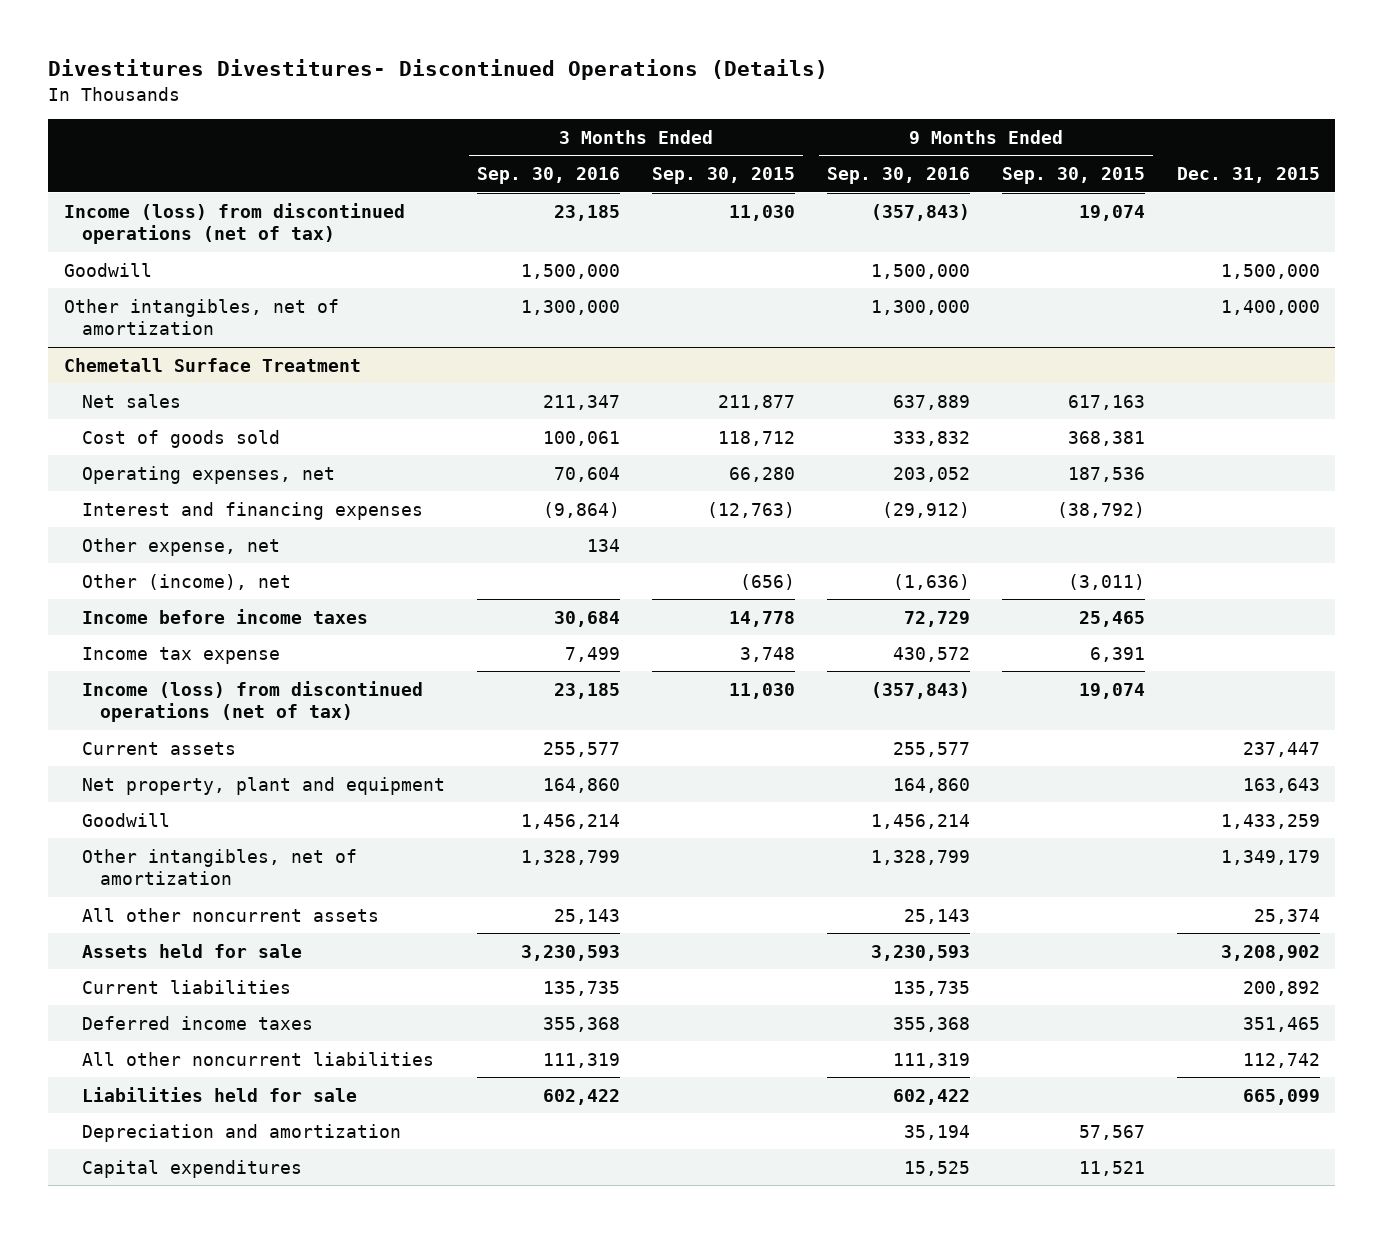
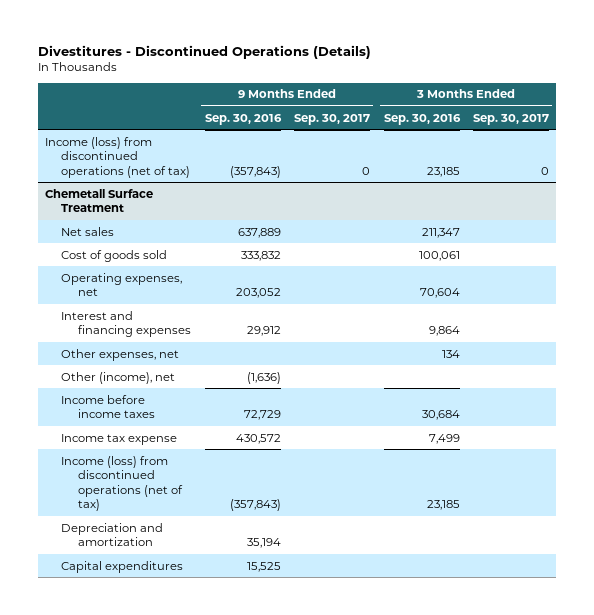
[48,59,829,81] Divestitures Divestitures- Discontinued Operations (Details) -> [37,44,371,59] Divestitures - Discontinued Operations (Details)
[651,167,795,185] Sep. 30, 2015 -> none
[1001,167,1145,185] Sep. 30, 2015 -> none
[1176,167,1320,184] Dec. 31, 2015 -> none
none -> [294,113,371,125] Sep. 30, 2017
none -> [473,113,550,125] Sep. 30, 2017
[64,262,153,277] Goodwill -> none
[64,298,340,336] Other intangibles, net of amortization -> none
[543,501,621,518] (9,864) -> [428,326,460,337] 9,864
[881,501,970,518] (29,912) -> [246,326,281,337] 29,912
[82,537,281,556] Other expense, net -> [61,348,180,361] Other expenses, net
[82,741,237,755] Current assets -> none
[82,776,446,795] Net property, plant and equipment -> none
[82,812,171,827] Goodwill -> none
[82,848,358,886] Other intangibles, net of amortization -> none
[82,907,380,922] All other noncurrent assets -> none
[82,943,303,958] Assets held for sale -> none
[82,979,292,994] Current liabilities -> none
[82,1015,314,1030] Deferred income taxes -> none
[82,1051,435,1066] All other noncurrent liabilities -> none
[82,1086,358,1102] Liabilities held for sale -> none

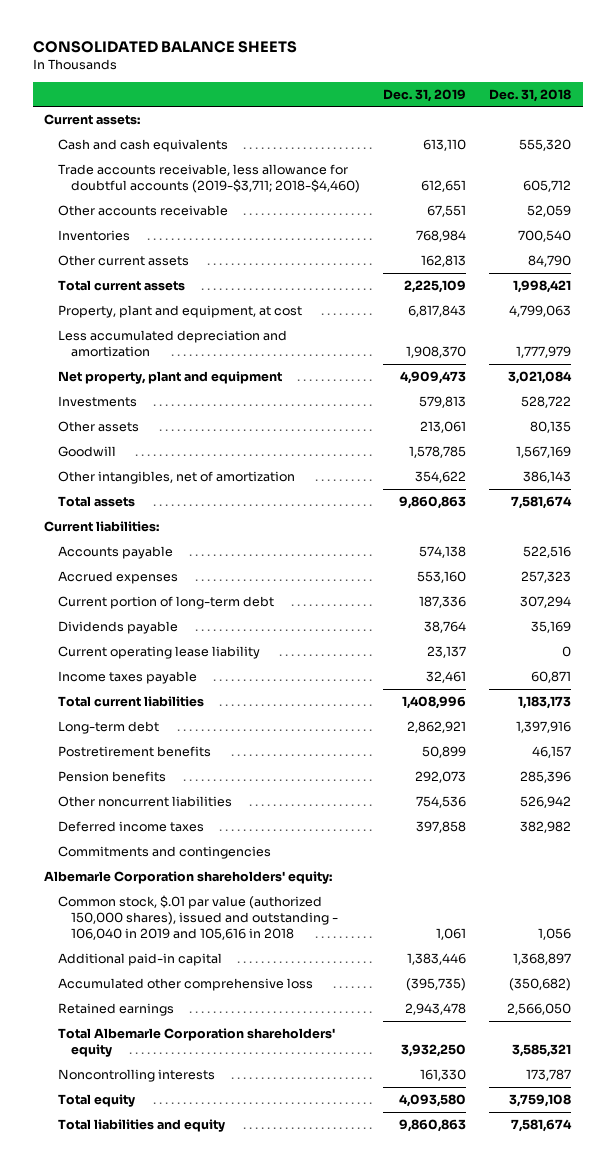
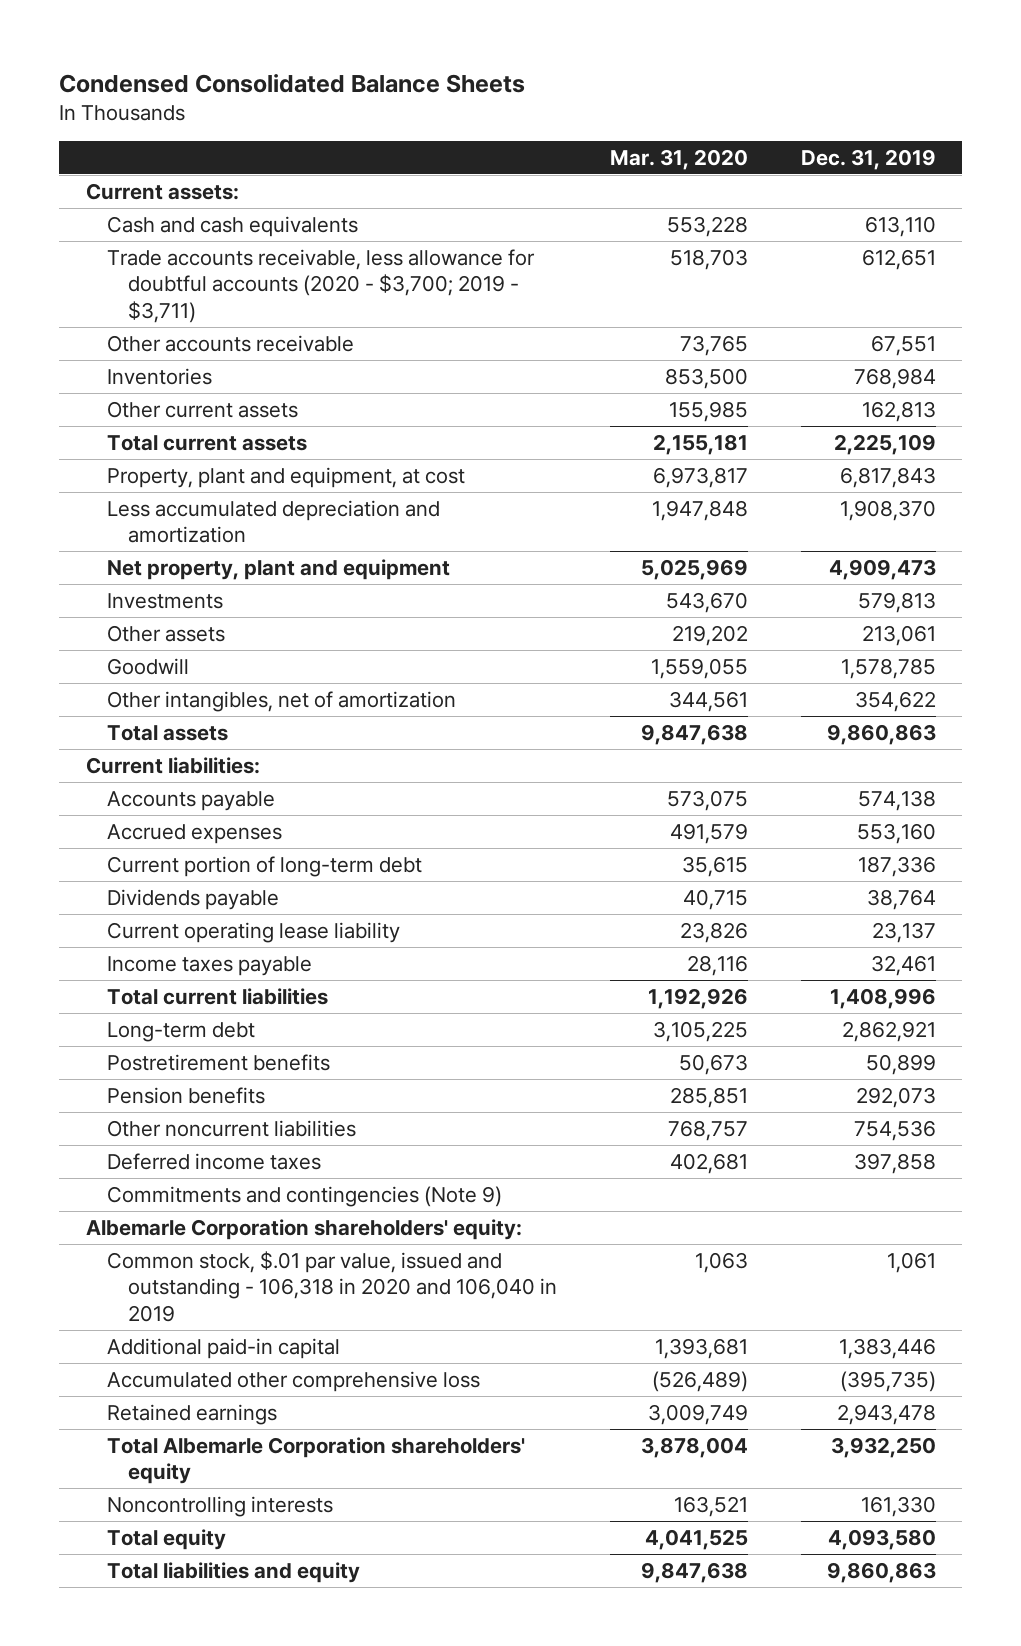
[32,41,297,54] CONSOLIDATED BALANCE SHEETS -> [59,73,526,93] Condensed Consolidated Balance Sheets
[489,88,572,102] Dec. 31, 2018 -> none
none -> [609,148,748,170] Mar. 31, 2020
[57,163,361,193] Trade accounts receivable, less allowance for doubtful accounts (2019-$3,711; 2018-$4,460) -> [106,248,535,323] Trade accounts receivable, less allowance for doubtful accounts (2020 - $3,700; 2019 - $3,711)
[57,845,271,859] Commitments and contingencies -> [106,1185,502,1207] Commitments and contingencies (Note 9)
[57,894,339,940] Common stock, $.01 par value (authorized 150,000 shares), issued and outstanding - 106,040 in 2019 and 105,616 in 2018 -> [106,1250,557,1322] Common stock, $.01 par value, issued and outstanding - 106,318 in 2020 and 106,040 in 2019

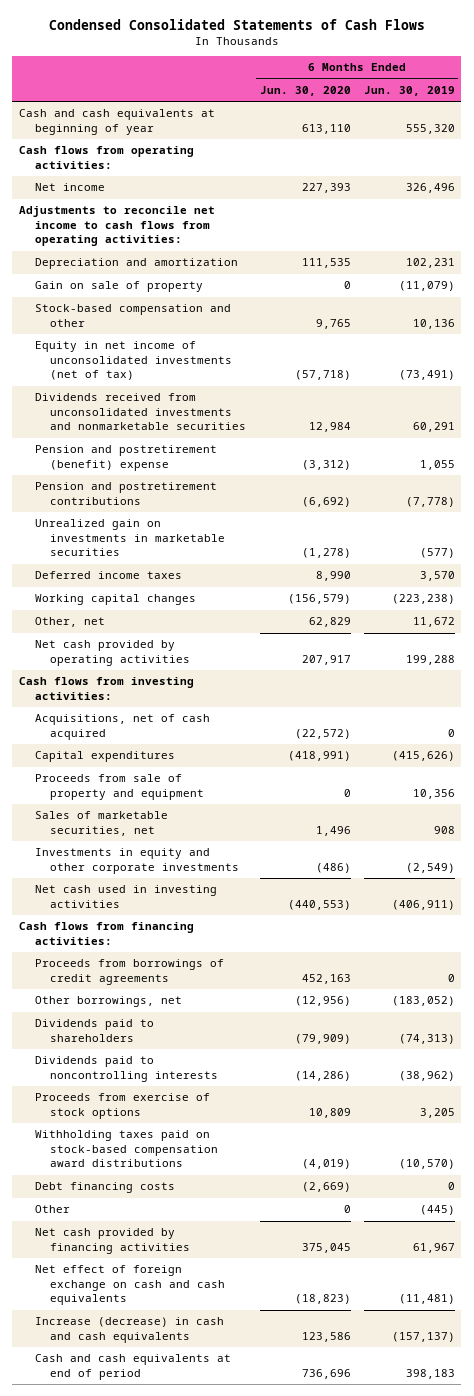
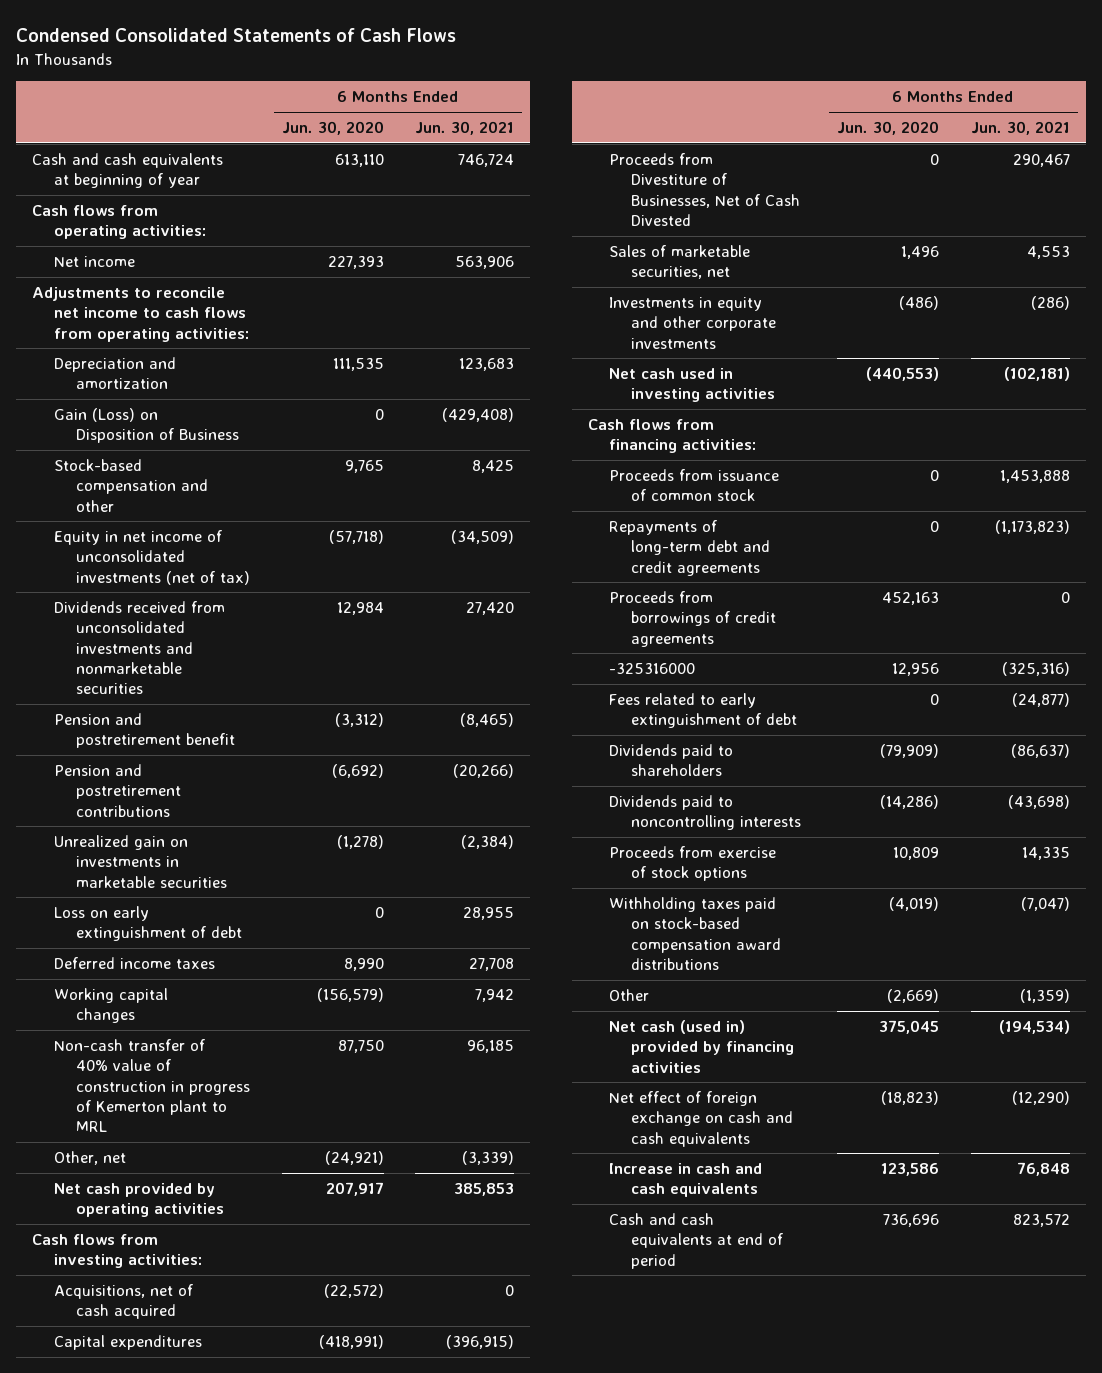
[363,86,455,97] Jun. 30, 2019 -> none
none -> [415,121,515,136] Jun. 30, 2021
[34,281,203,293] Gain on sale of property -> none
none -> [54,408,239,444] Gain (Loss) on Disposition of Business
[34,445,217,471] Pension and postretirement (benefit) expense -> [54,713,235,749] Pension and postretirement benefit
none -> [54,906,242,942] Loss on early extinguishment of debt
none -> [54,1039,250,1133] Non-cash transfer of 40% value of construction in progress of Kemerton plant to MRL
[308,617,351,628] 62,829 -> [324,1151,384,1166] (24,921)
[34,774,205,800] Proceeds from sale of property and equipment -> none
none -> [609,153,801,227] Proceeds from Divestiture of Businesses, Net of Cash Divested
none -> [609,469,780,502] Proceeds from issuance of common stock
none -> [609,520,771,576] Repayments of long-term debt and credit agreements
[34,996,182,1008] Other borrowings, net -> none
none -> [609,663,696,675] -325316000
none -> [609,693,798,729] Fees related to early extinguishment of debt
[34,1182,175,1194] Debt financing costs -> none
[343,1205,351,1214] 0 -> [886,989,939,1004] (2,669)
[34,1228,191,1254] Net cash provided by financing activities -> [609,1020,795,1073] Net cash (used in) provided by financing activities
[34,1317,224,1343] Increase (decrease) in cash and cash equivalents -> [609,1163,763,1198] Increase in cash and cash equivalents

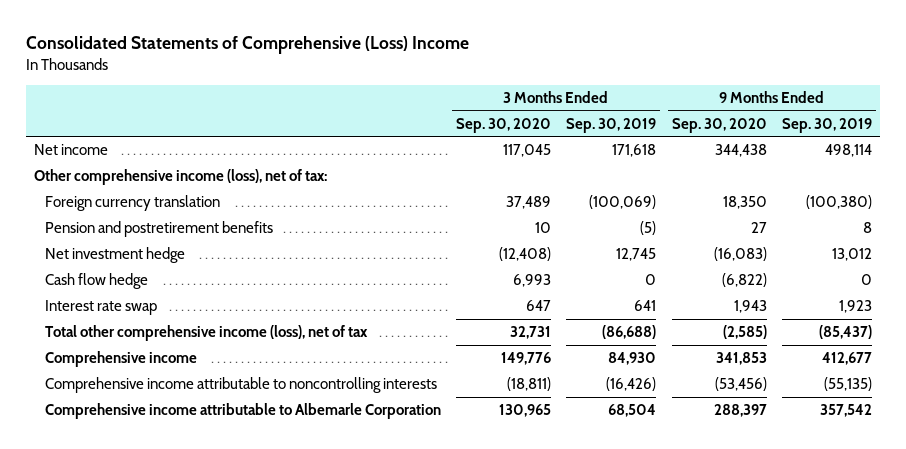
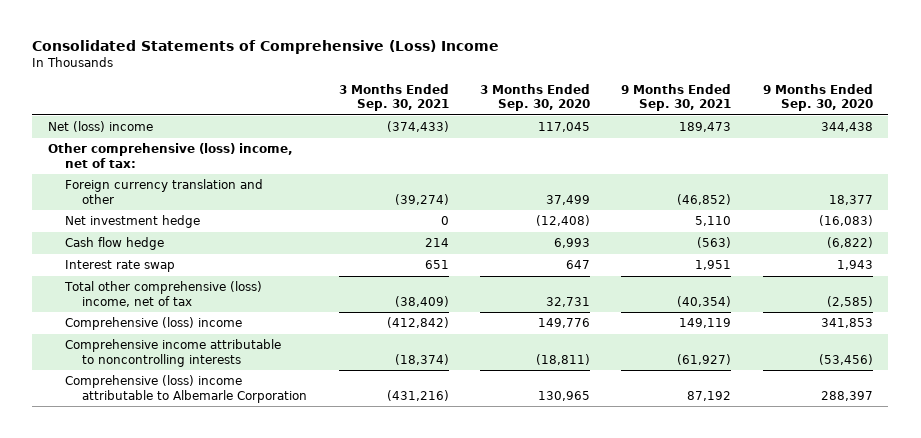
[566,117,657,133] Sep. 30, 2019 -> none
[782,117,873,133] Sep. 30, 2019 -> none
none -> [338,83,449,112] 3 Months Ended Sep. 30, 2021
none -> [621,83,732,112] 9 Months Ended Sep. 30, 2021
[44,221,273,238] Pension and postretirement benefits -> none
[33,144,108,156] Net income -> [47,121,153,133] Net (loss) income
[33,169,327,186] Other comprehensive income (loss), net of tax: -> [47,143,293,168] Other comprehensive (loss) income, net of tax:
[44,195,220,212] Foreign currency translation -> [64,179,263,204] Foreign currency translation and other
[506,196,552,210] 37,489 -> [545,194,590,205] 37,499
[722,196,767,210] 18,350 -> [828,194,873,205] 18,377
[44,325,368,342] Total other comprehensive income (loss), net of tax -> [63,281,262,307] Total other comprehensive (loss) income, net of tax
[44,351,197,368] Comprehensive income -> [64,317,242,331] Comprehensive (loss) income
[44,403,441,420] Comprehensive income attributable to Albemarle Corporation -> [64,375,308,403] Comprehensive (loss) income attributable to Albemarle Corporation

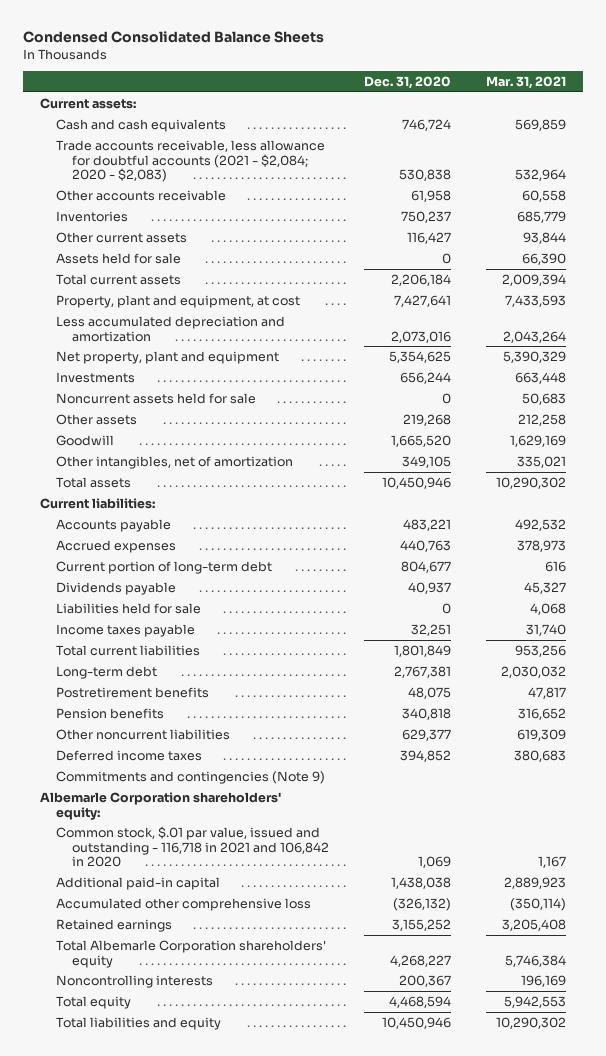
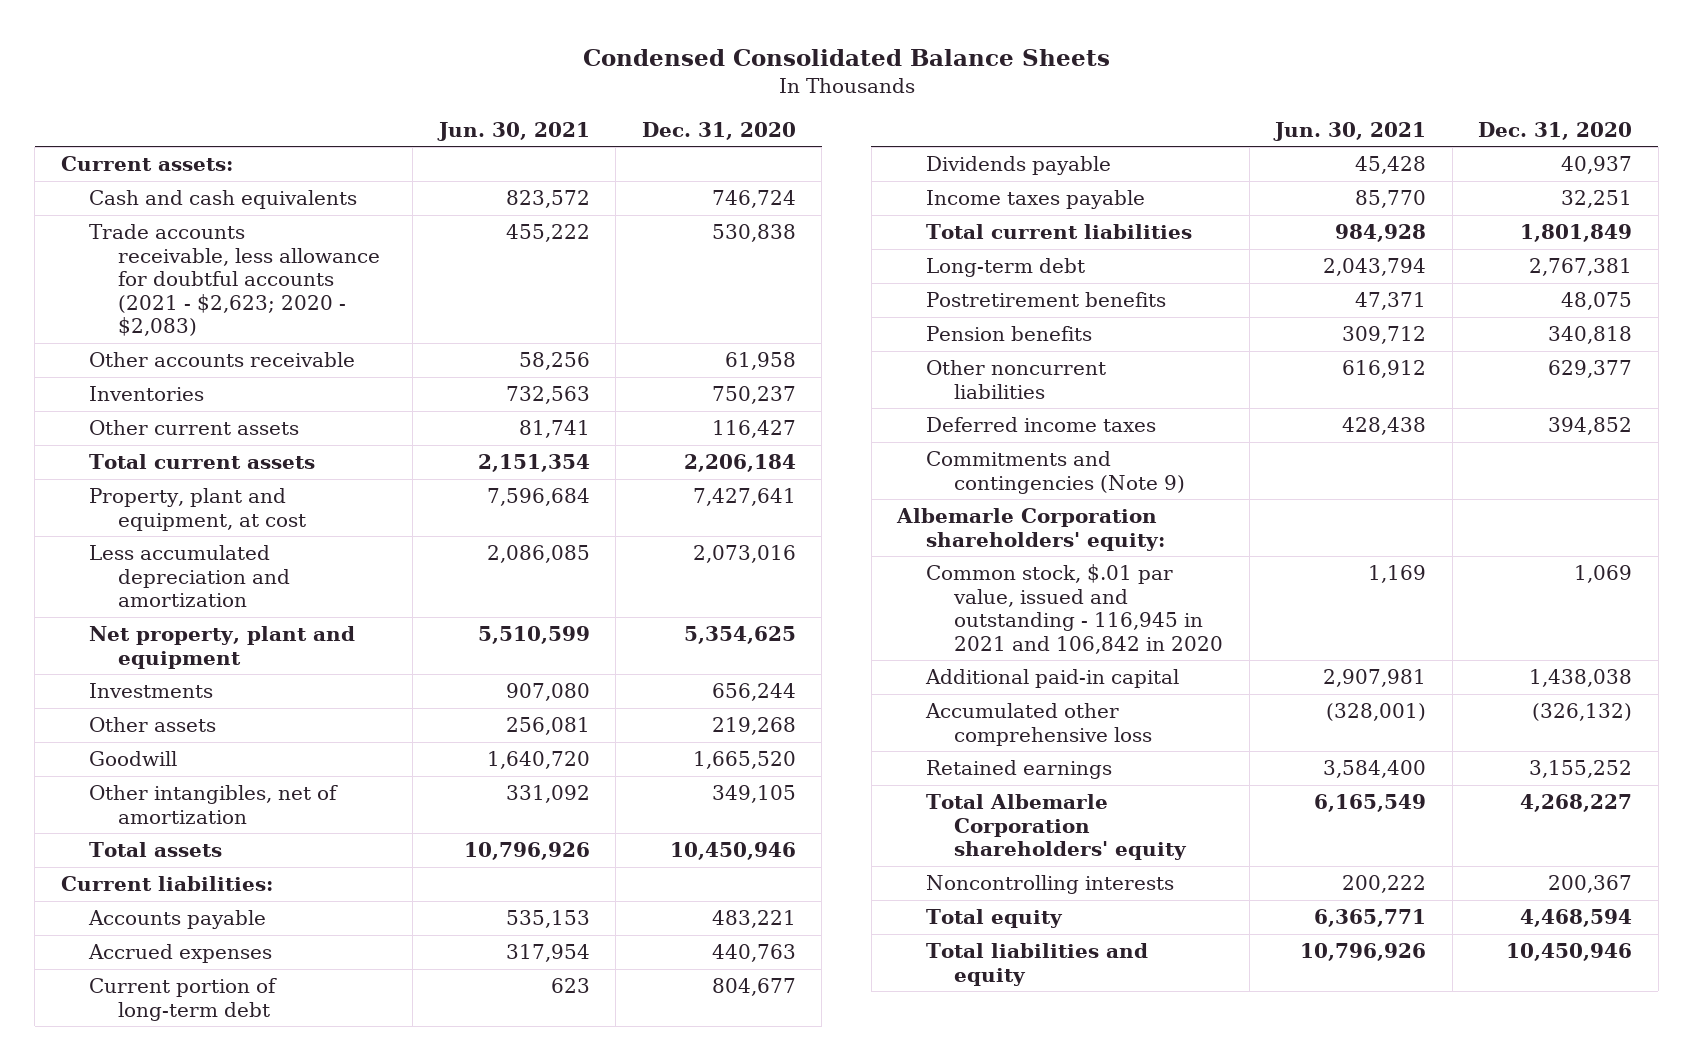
[485,75,566,89] Mar. 31, 2021 -> none
none -> [436,121,590,141] Jun. 30, 2021
[56,139,326,183] Trade accounts receivable, less allowance for doubtful accounts (2021 - $2,084; 2020 - $2,083) -> [89,224,380,337] Trade accounts receivable, less allowance for doubtful accounts (2021 - $2,623; 2020 - $2,083)
[56,252,182,264] Assets held for sale -> none
[56,392,257,404] Noncurrent assets held for sale -> none
[56,602,202,614] Liabilities held for sale -> none
[56,825,329,868] Common stock, $.01 par value, issued and outstanding - 116,718 in 2021 and 106,842 in 2020 -> [925,564,1224,654] Common stock, $.01 par value, issued and outstanding - 116,945 in 2021 and 106,842 in 2020

